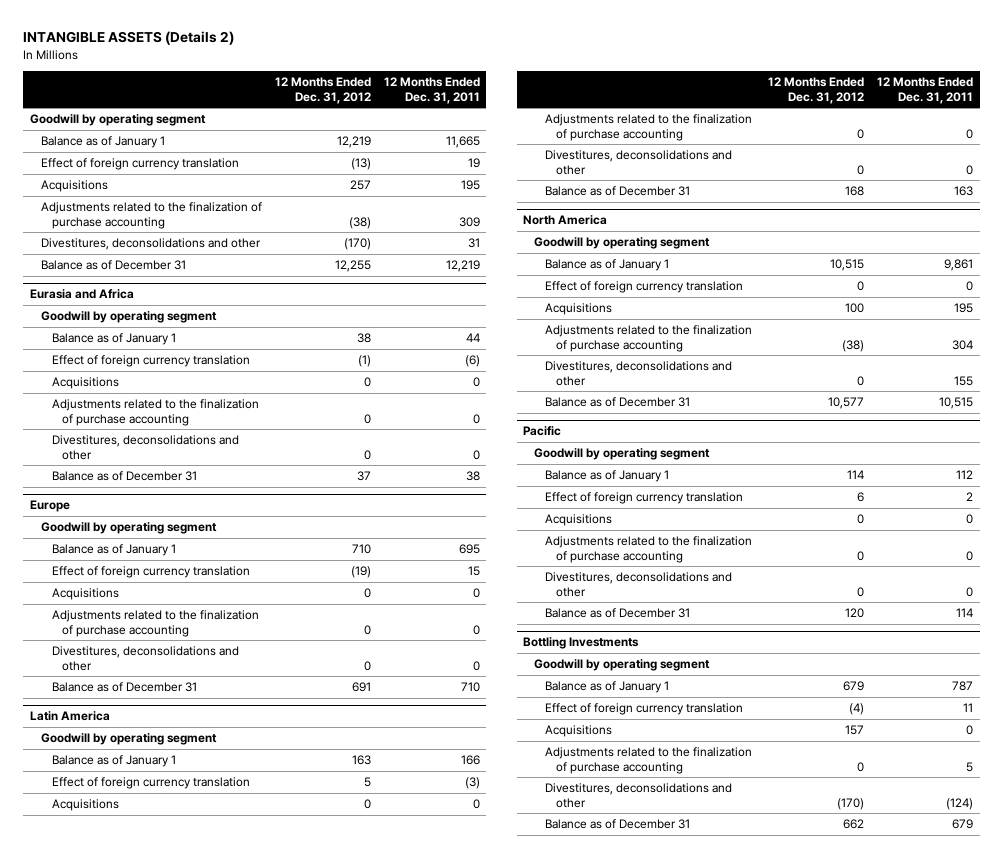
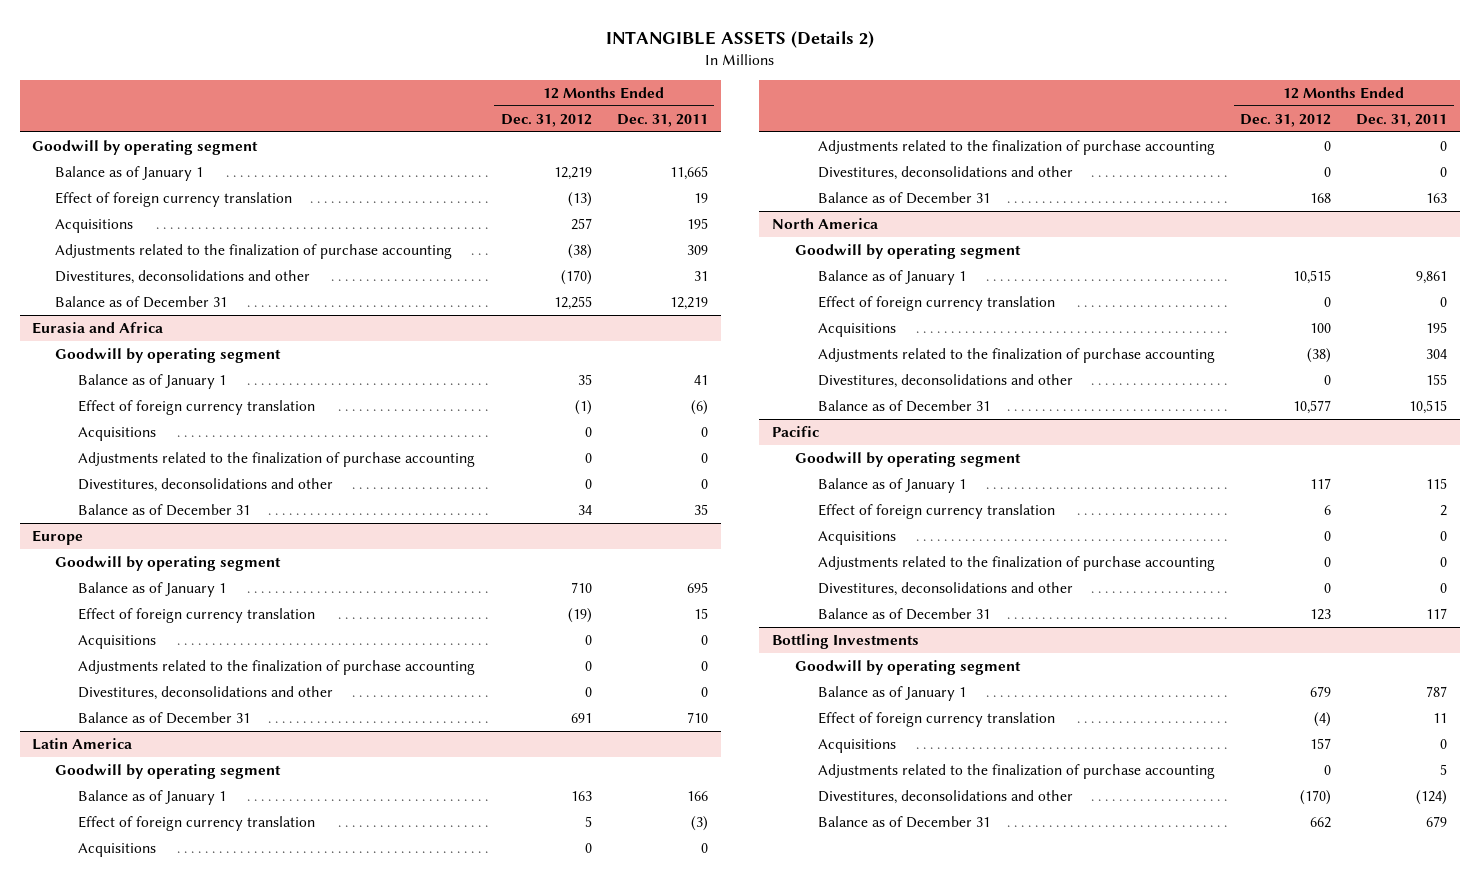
[356,333,371,344] 38 -> [577,373,592,385] 35
[465,333,480,343] 44 -> [693,374,708,385] 41
[356,471,371,482] 37 -> [577,504,592,515] 34
[465,471,480,482] 38 -> [693,503,708,515] 35
[847,470,865,480] 114 -> [1310,477,1332,489] 117
[956,470,974,480] 112 -> [1426,477,1448,489] 115
[845,608,865,619] 120 -> [1310,608,1332,620] 123
[956,608,974,618] 114 -> [1426,607,1448,619] 117

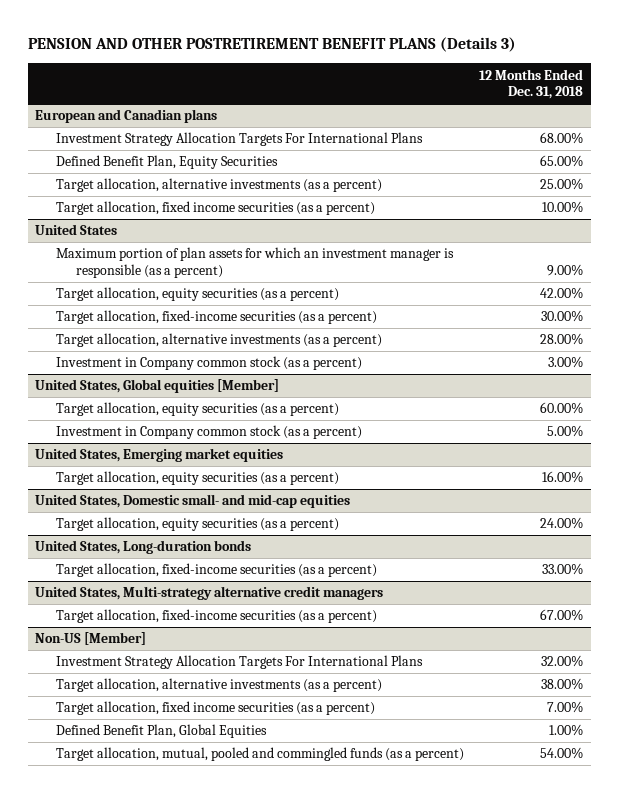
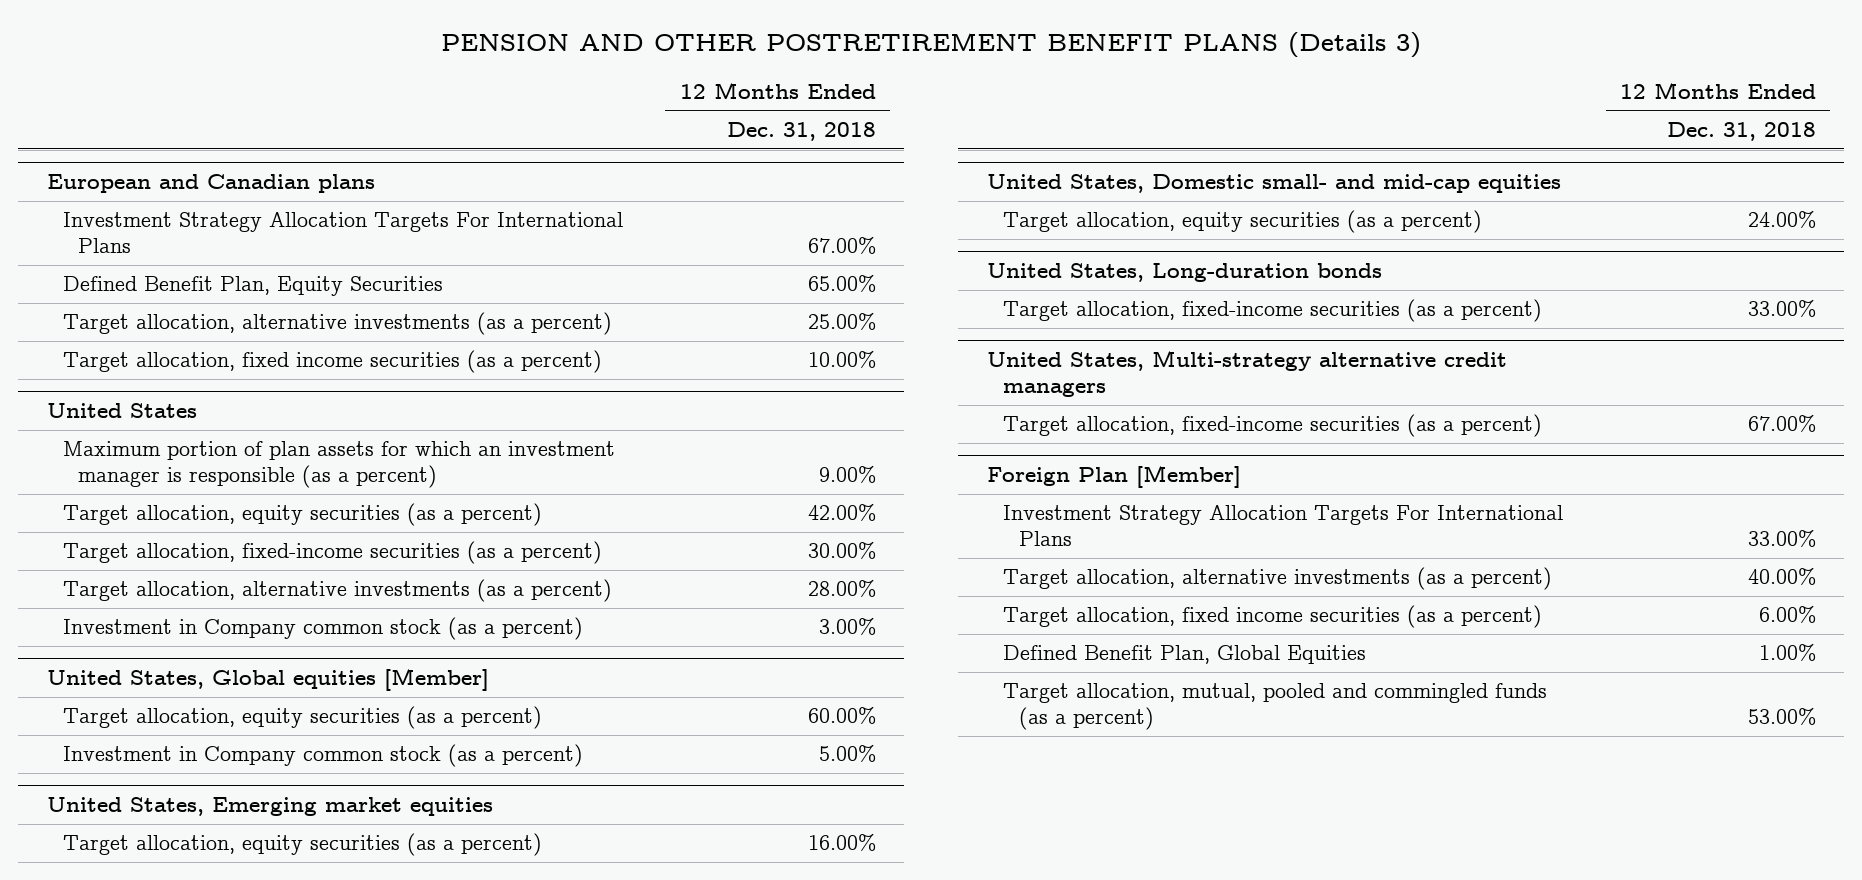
[540,132,584,145] 68.00% -> [807,236,876,255] 67.00%
[35,632,147,646] Non-US [Member] -> none
none -> [986,465,1241,489] Foreign Plan [Member]
[541,655,584,668] 32.00% -> [1747,529,1816,548] 33.00%
[541,678,584,691] 38.00% -> [1747,567,1816,586] 40.00%
[547,701,584,714] 7.00% -> [1758,605,1816,624] 6.00%
[540,747,584,760] 54.00% -> [1747,707,1816,726] 53.00%

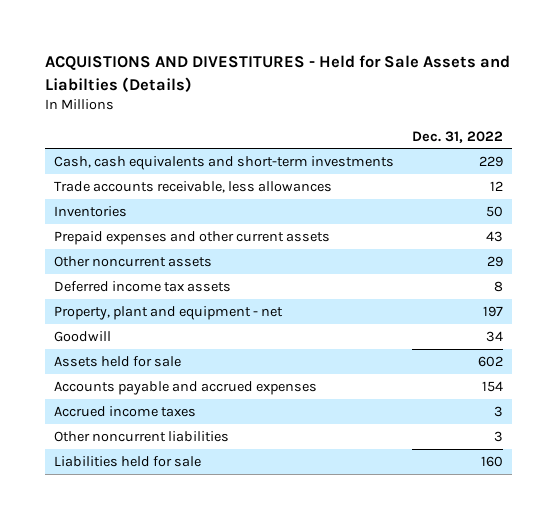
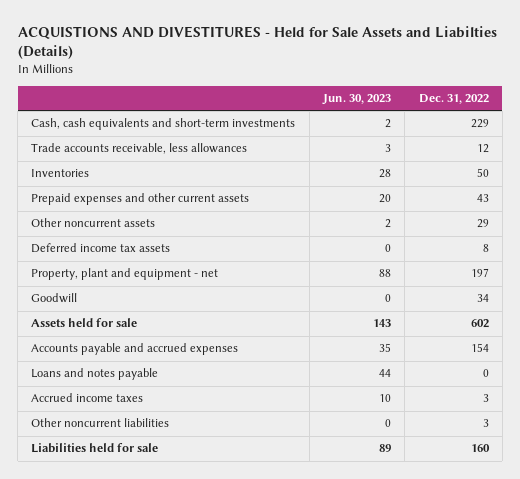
none -> [322,94,392,106] Jun. 30, 2023
none -> [31,368,159,381] Loans and notes payable

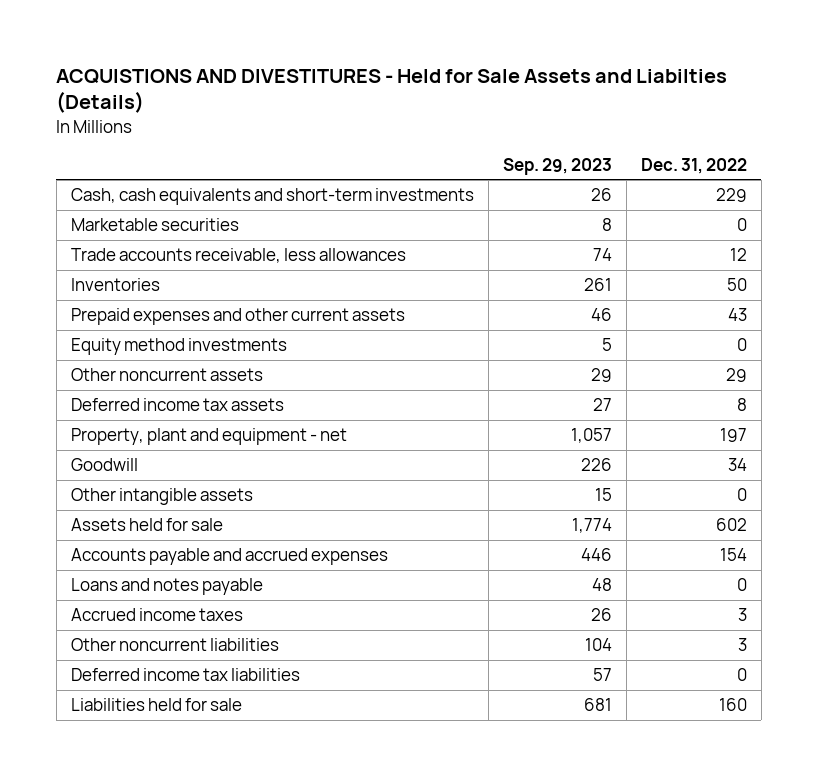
[322,94,392,106] Jun. 30, 2023 -> none
none -> [502,157,612,175] Sep. 29, 2023
none -> [70,218,239,232] Marketable securities
none -> [70,338,287,356] Equity method investments
none -> [70,488,253,506] Other intangible assets
none -> [70,668,300,682] Deferred income tax liabilities

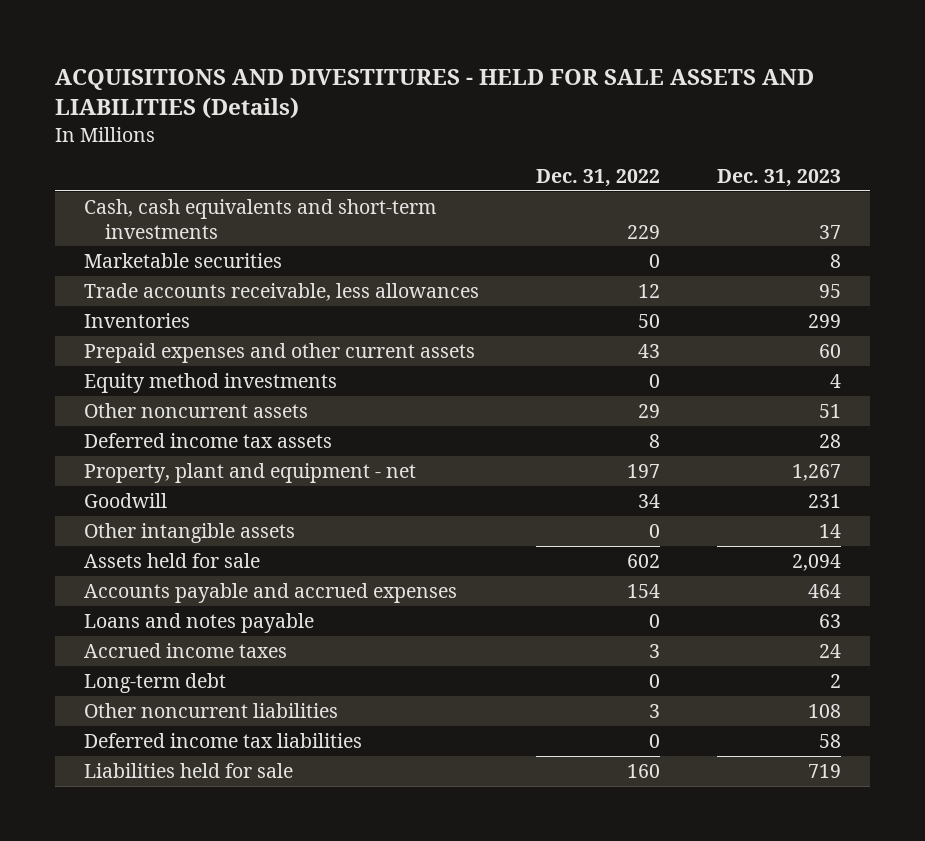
[56,68,728,114] ACQUISTIONS AND DIVESTITURES - Held for Sale Assets and Liabilties (Details) -> [55,69,815,120] ACQUISITIONS AND DIVESTITURES - HELD FOR SALE ASSETS AND LIABILITIES (Details)
[502,157,612,175] Sep. 29, 2023 -> none
none -> [717,168,842,187] Dec. 31, 2023
none -> [83,672,226,693] Long-term debt

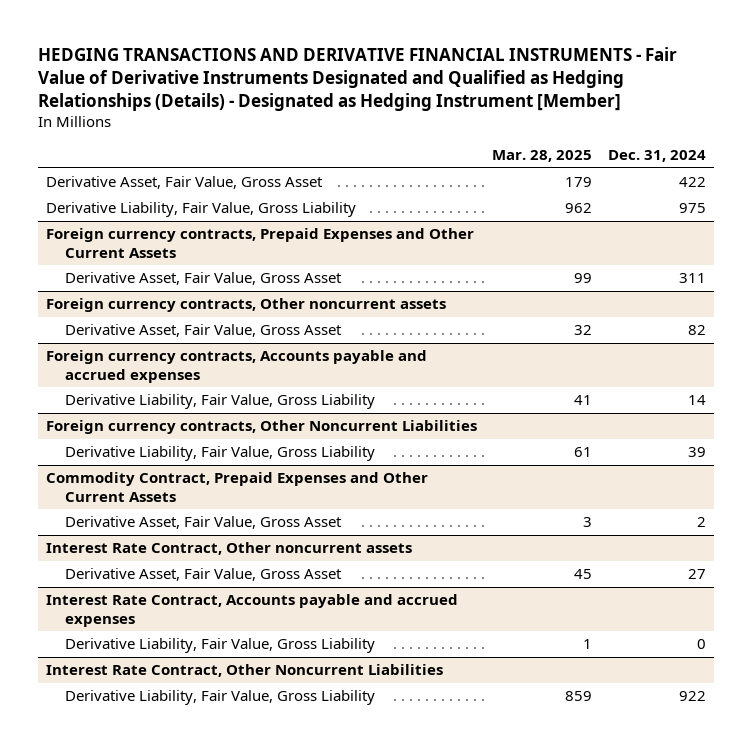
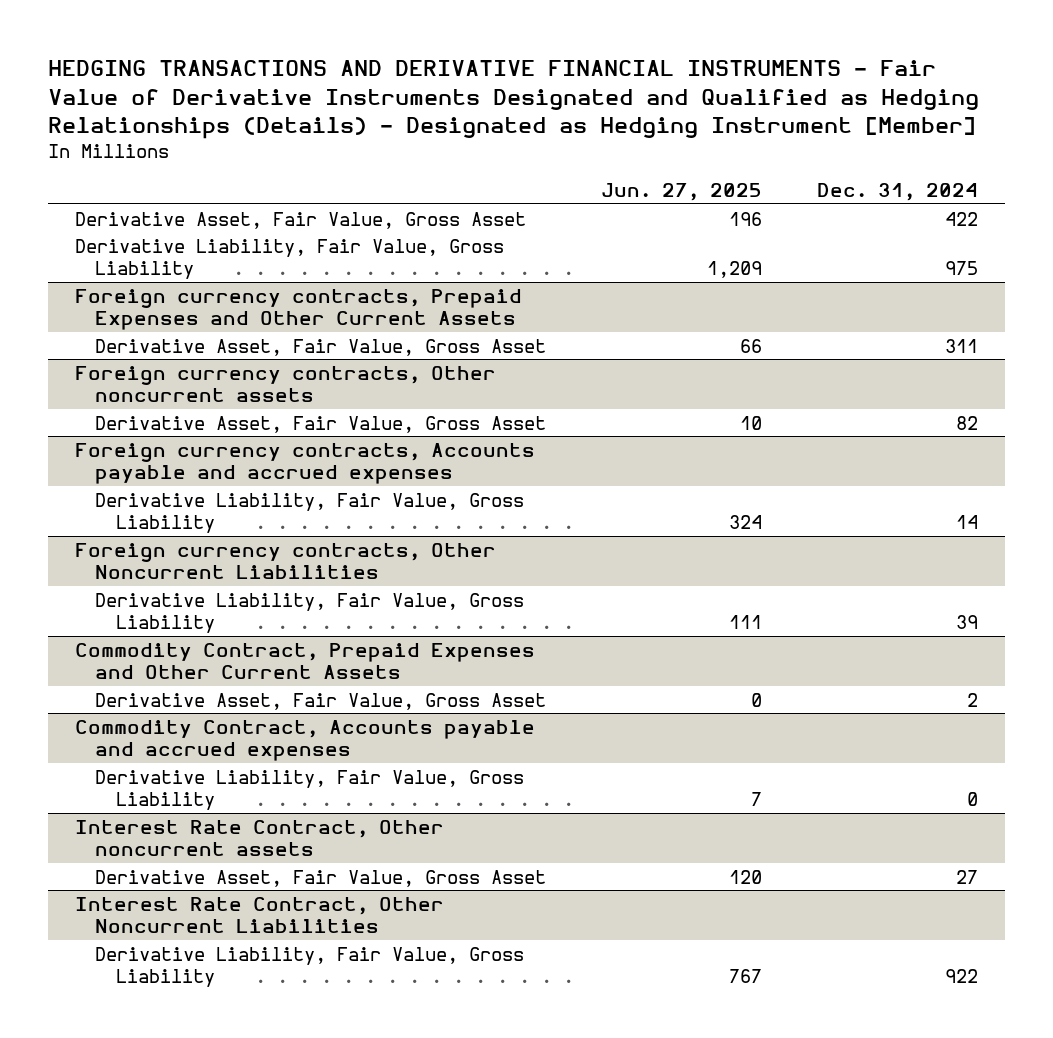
[492,150,593,163] Mar. 28, 2025 -> none
none -> [601,183,763,202] Jun. 27, 2025
none -> [75,719,536,762] Commodity Contract, Accounts payable and accrued expenses
none -> [95,769,525,811] Derivative Liability, Fair Value, Gross Liability
[45,594,458,627] Interest Rate Contract, Accounts payable and accrued expenses -> none
[64,638,375,654] Derivative Liability, Fair Value, Gross Liability -> none

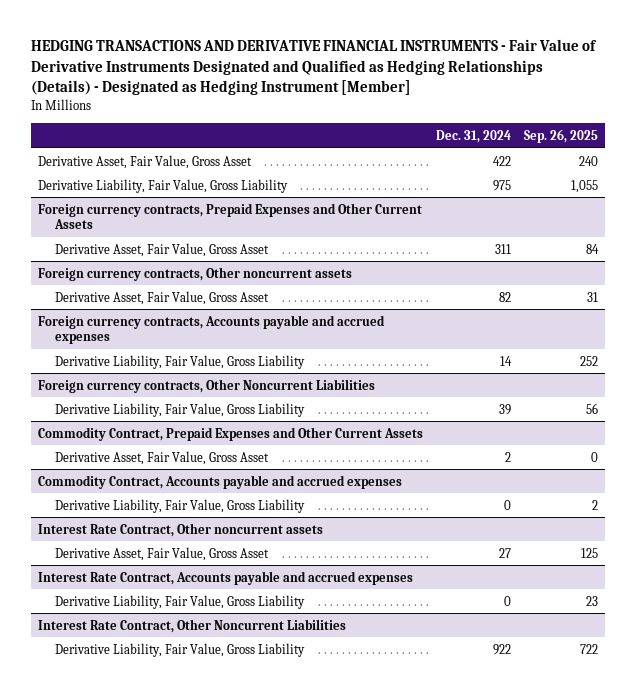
[601,183,763,202] Jun. 27, 2025 -> none
none -> [524,128,599,143] Sep. 26, 2025
none -> [37,570,413,585] Interest Rate Contract, Accounts payable and accrued expenses
none -> [55,594,306,609] Derivative Liability, Fair Value, Gross Liability

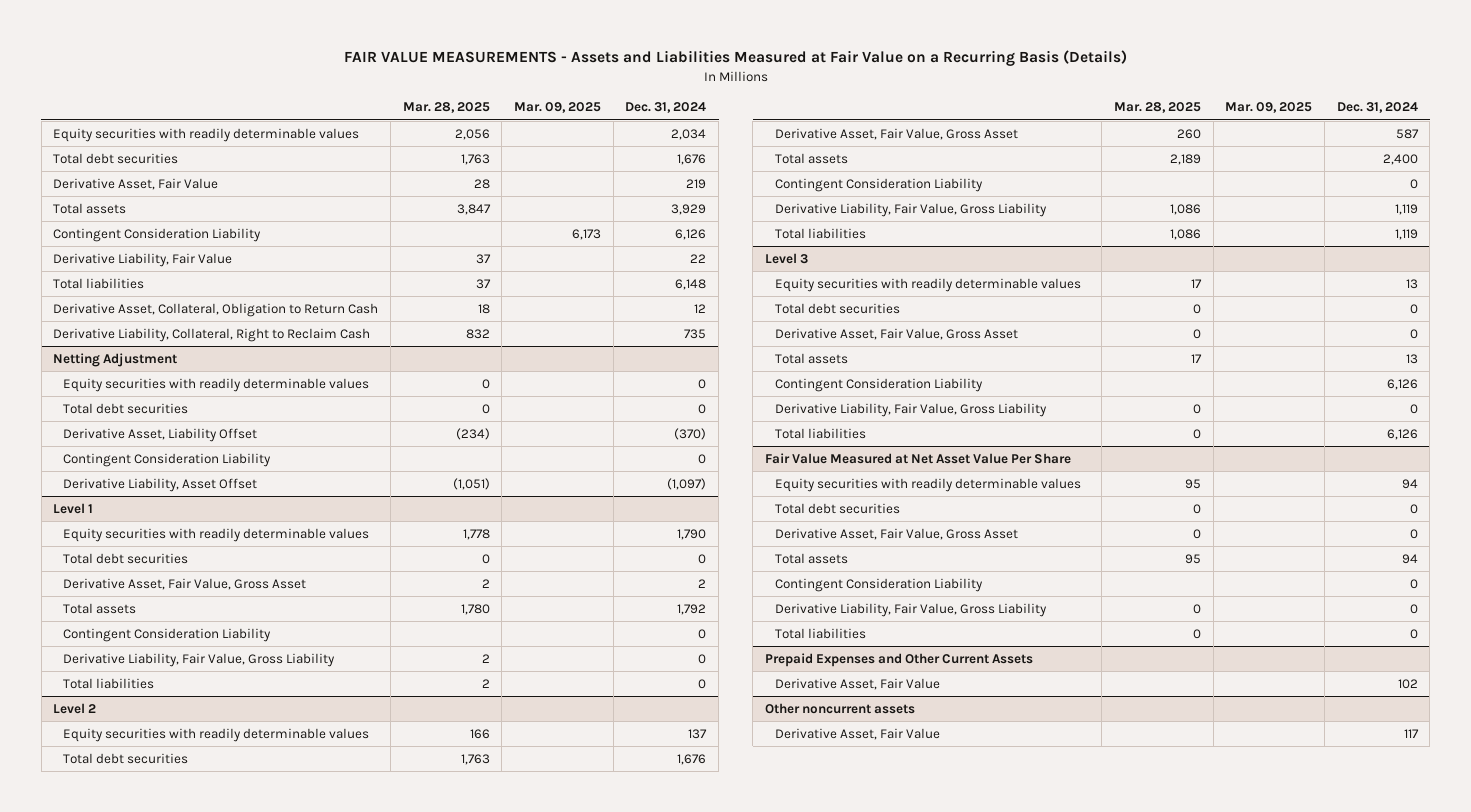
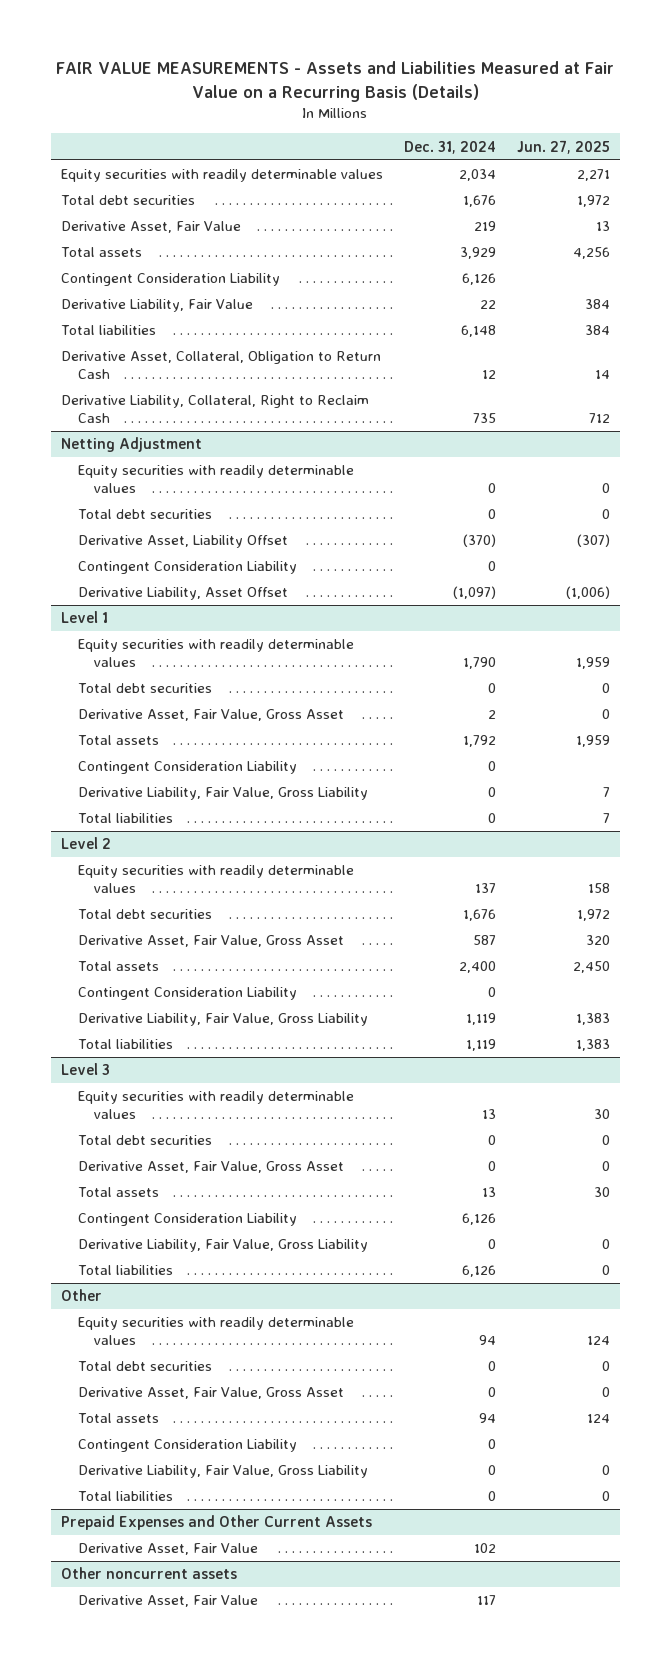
[402,102,490,114] Mar. 28, 2025 -> none
[514,102,602,114] Mar. 09, 2025 -> none
none -> [516,139,610,154] Jun. 27, 2025
[764,453,1071,465] Fair Value Measured at Net Asset Value Per Share -> [60,1289,102,1302] Other

